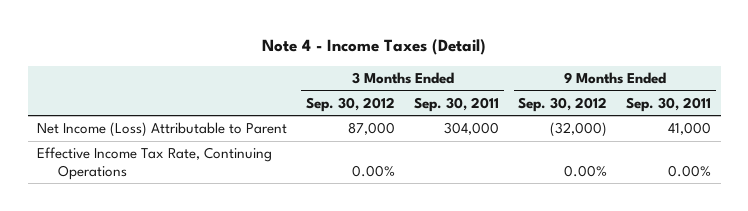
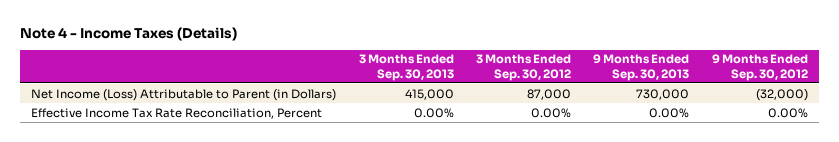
[262,38,487,55] Note 4 - Income Taxes (Detail) -> [20,27,238,42] Note 4 - Income Taxes (Details)
[414,96,500,112] Sep. 30, 2011 -> none
[626,96,712,112] Sep. 30, 2011 -> none
none -> [358,54,454,81] 3 Months Ended Sep. 30, 2013
none -> [593,54,690,81] 9 Months Ended Sep. 30, 2013
[37,122,288,138] Net Income (Loss) Attributable to Parent -> [31,88,337,101] Net Income (Loss) Attributable to Parent (in Dollars)
[37,147,273,180] Effective Income Tax Rate, Continuing Operations -> [31,107,323,119] Effective Income Tax Rate Reconciliation, Percent

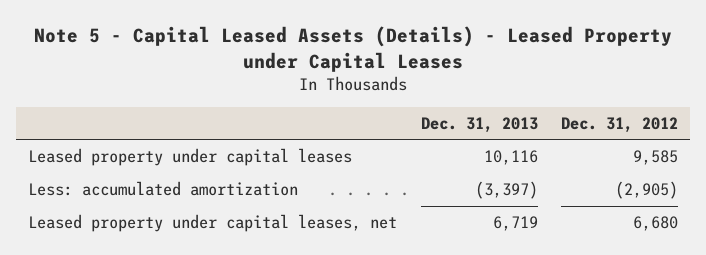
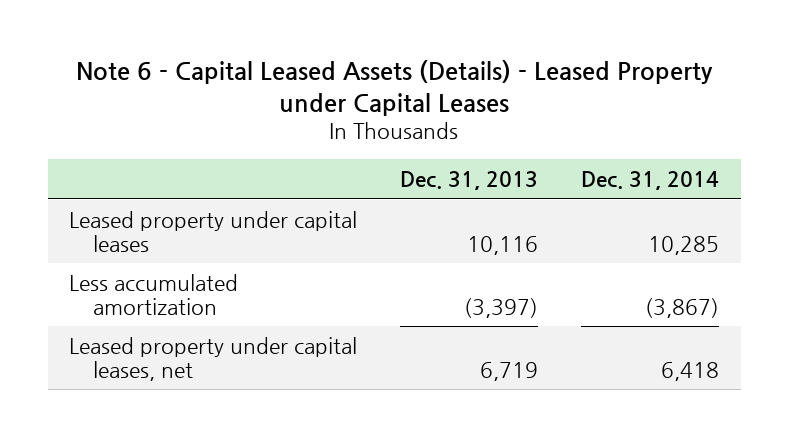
[34,25,673,72] Note 5 - Capital Leased Assets (Details) - Leased Property under Capital Leases -> [76,60,714,116] Note 6 - Capital Leased Assets (Details) - Leased Property under Capital Leases
[561,116,679,133] Dec. 31, 2012 -> none
none -> [581,170,720,190] Dec. 31, 2014
[27,181,298,197] Less: accumulated amortization -> [69,273,239,315] Less accumulated amortization

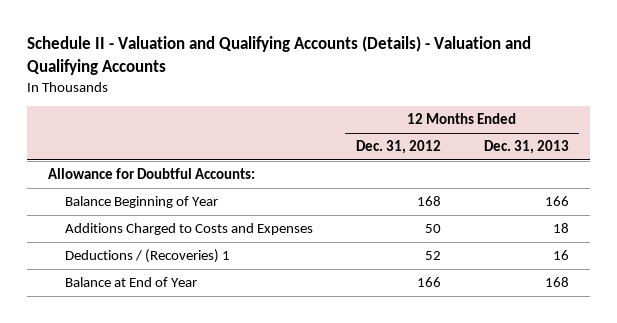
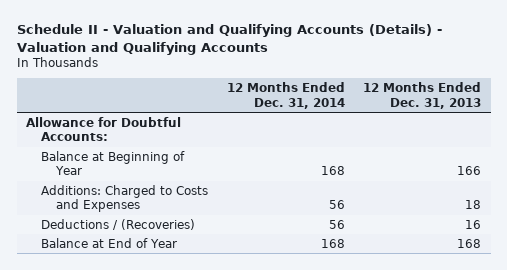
[355,140,441,155] Dec. 31, 2012 -> none
none -> [226,82,345,109] 12 Months Ended Dec. 31, 2014
[64,196,218,209] Balance Beginning of Year -> [40,150,185,176] Balance at Beginning of Year
[64,223,313,236] Additions Charged to Costs and Expenses -> [40,184,208,213] Additions: Charged to Costs and Expenses
[64,249,230,264] Deductions / (Recoveries) 1 -> [40,218,195,230] Deductions / (Recoveries)

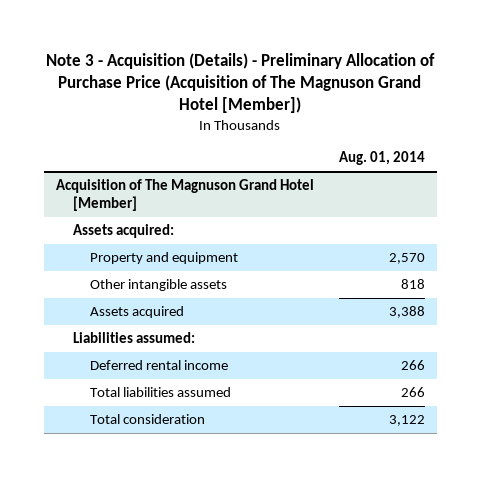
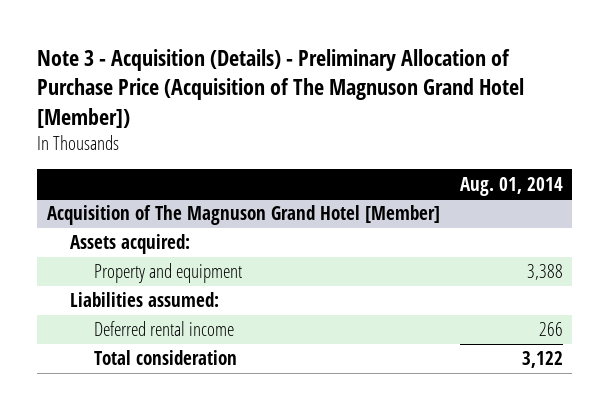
[89,279,227,292] Other intangible assets -> none
[89,306,184,319] Assets acquired -> none
[388,253,425,265] 2,570 -> [526,264,563,281] 3,388
[89,387,231,398] Total liabilities assumed -> none

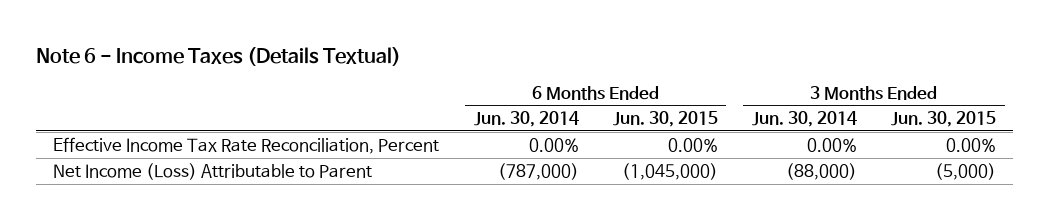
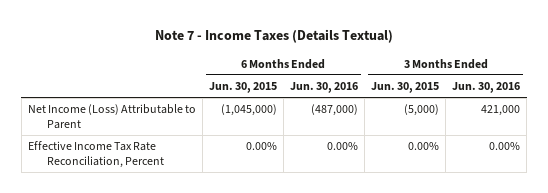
[36,46,402,66] Note 6 - Income Taxes (Details Textual) -> [155,29,394,44] Note 7 - Income Taxes (Details Textual)
[473,111,579,128] Jun. 30, 2014 -> none
[751,111,857,128] Jun. 30, 2014 -> none
none -> [290,82,359,94] Jun. 30, 2016
none -> [452,82,521,94] Jun. 30, 2016
[53,136,440,154] Effective Income Tax Rate Reconciliation, Percent -> [27,141,165,168] Effective Income Tax Rate Reconciliation, Percent

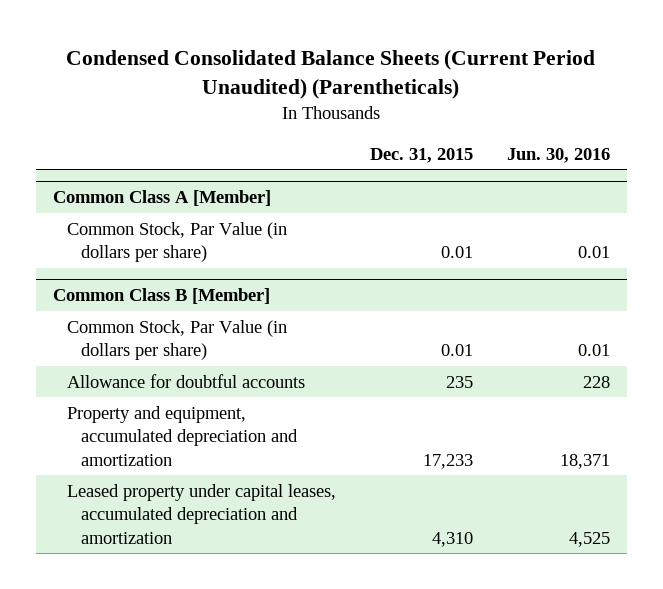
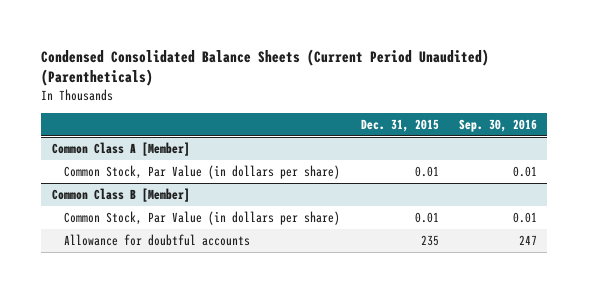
[506,147,610,163] Jun. 30, 2016 -> none
none -> [459,118,538,132] Sep. 30, 2016
[66,405,298,466] Property and equipment, accumulated depreciation and amortization -> none
[66,483,336,544] Leased property under capital leases, accumulated depreciation and amortization -> none

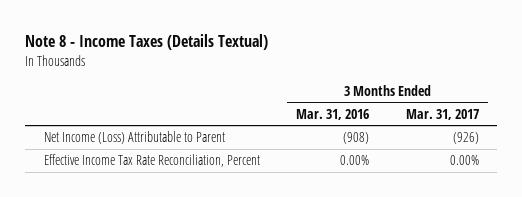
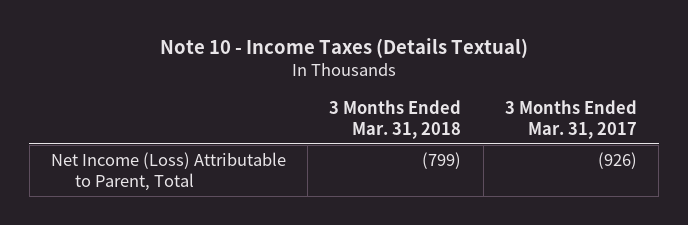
[25,33,269,50] Note 8 - Income Taxes (Details Textual) -> [159,38,528,59] Note 10 - Income Taxes (Details Textual)
[296,108,370,120] Mar. 31, 2016 -> none
none -> [329,99,462,139] 3 Months Ended Mar. 31, 2018
[43,154,260,168] Effective Income Tax Rate Reconciliation, Percent -> none
[43,131,225,145] Net Income (Loss) Attributable to Parent -> [50,152,286,192] Net Income (Loss) Attributable to Parent, Total

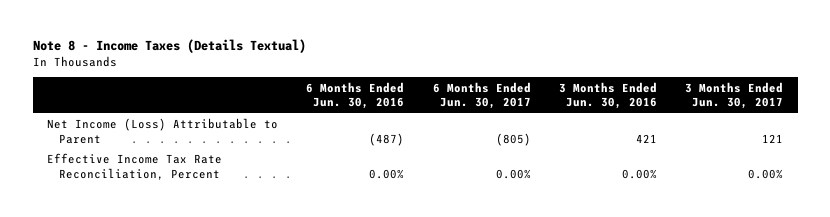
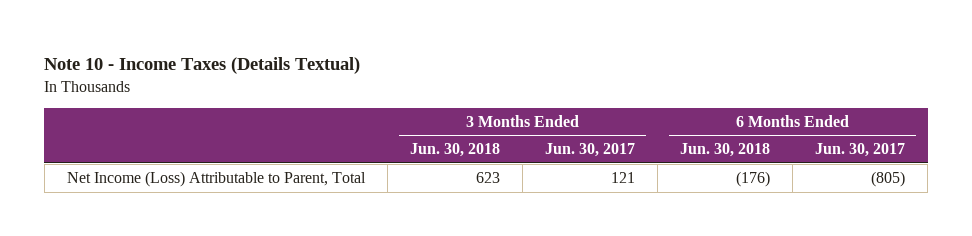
[32,39,306,54] Note 8 - Income Taxes (Details Textual) -> [44,56,361,74] Note 10 - Income Taxes (Details Textual)
[306,81,405,110] 6 Months Ended Jun. 30, 2016 -> none
[559,81,658,110] 3 Months Ended Jun. 30, 2016 -> none
none -> [409,143,500,158] Jun. 30, 2018
none -> [680,143,771,158] Jun. 30, 2018
[46,153,222,180] Effective Income Tax Rate Reconciliation, Percent -> none
[46,118,278,144] Net Income (Loss) Attributable to Parent -> [66,171,366,188] Net Income (Loss) Attributable to Parent, Total

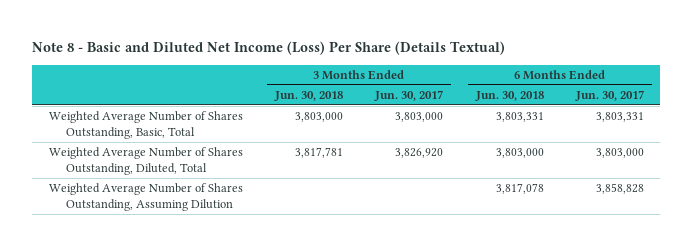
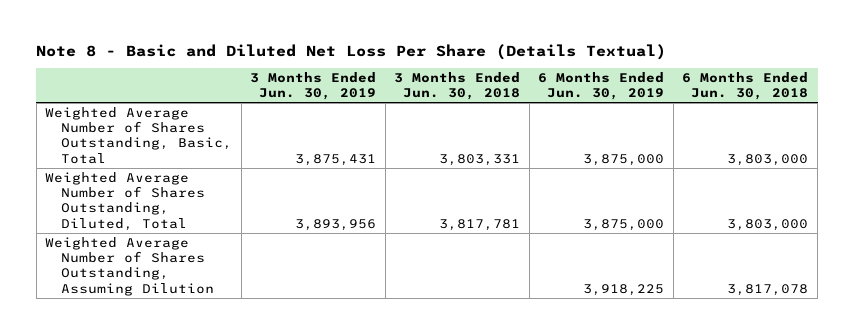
[32,41,506,56] Note 8 - Basic and Diluted Net Income (Loss) Per Share (Details Textual) -> [36,43,667,60] Note 8 - Basic and Diluted Net Loss Per Share (Details Textual)
[374,89,444,101] Jun. 30, 2017 -> none
[574,89,644,101] Jun. 30, 2017 -> none
none -> [250,71,377,101] 3 Months Ended Jun. 30, 2019
none -> [538,71,665,101] 6 Months Ended Jun. 30, 2019
[294,112,343,123] 3,803,000 -> [439,153,521,166] 3,803,331
[495,112,544,123] 3,803,331 -> [727,153,809,166] 3,803,000

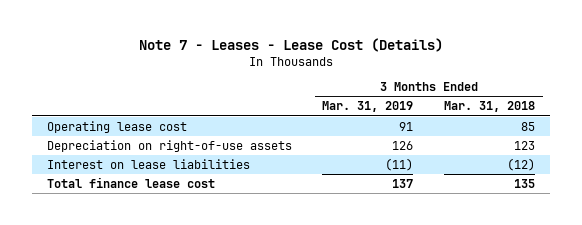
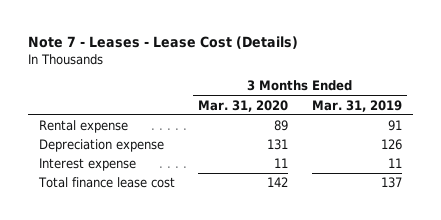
[443,101,535,113] Mar. 31, 2018 -> none
none -> [198,99,289,112] Mar. 31, 2020
[47,120,188,133] Operating lease cost -> [39,120,129,134] Rental expense
[47,139,293,152] Depreciation on right-of-use assets -> [39,139,165,153] Depreciation expense
[47,158,251,169] Interest on lease liabilities -> [39,158,137,172] Interest expense
[385,157,414,171] (11) -> [387,158,402,169] 11

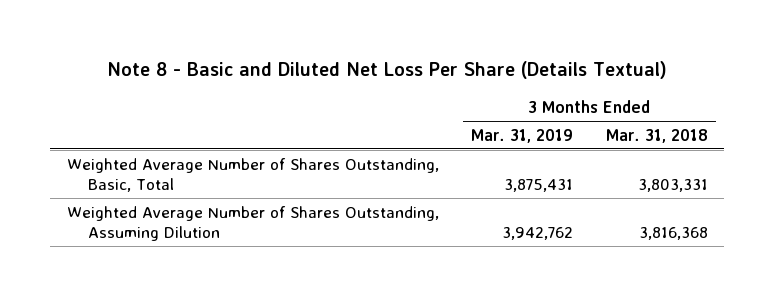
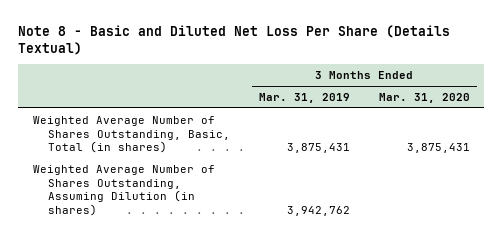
[605,128,708,143] Mar. 31, 2018 -> none
none -> [378,93,470,104] Mar. 31, 2020
[66,157,439,193] Weighted Average Number of Shares Outstanding, Basic, Total -> [32,116,231,154] Weighted Average Number of Shares Outstanding, Basic, Total (in shares)
[66,205,439,242] Weighted Average Number of Shares Outstanding, Assuming Dilution -> [32,165,215,216] Weighted Average Number of Shares Outstanding, Assuming Dilution (in shares)

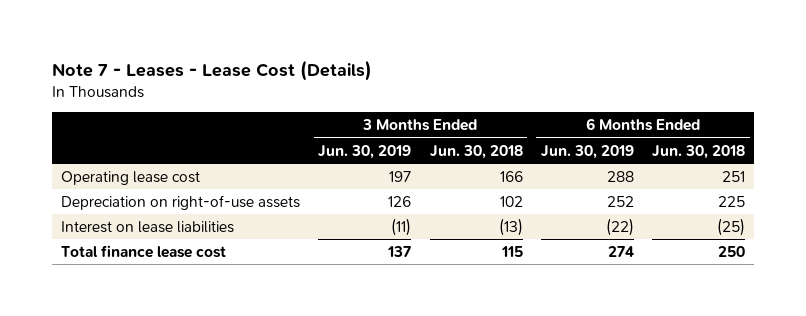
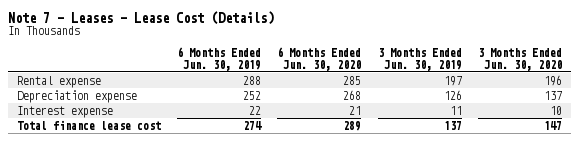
[429,144,523,159] Jun. 30, 2018 -> none
[652,144,746,159] Jun. 30, 2018 -> none
none -> [277,46,362,71] 6 Months Ended Jun. 30, 2020
none -> [478,47,563,71] 3 Months Ended Jun. 30, 2020
[61,170,201,185] Operating lease cost -> [16,75,101,88] Rental expense
[61,194,301,210] Depreciation on right-of-use assets -> [16,89,137,103] Depreciation expense
[61,220,235,233] Interest on lease liabilities -> [16,105,113,118] Interest expense
[391,217,412,236] (11) -> [449,105,462,115] 11
[605,217,634,236] (22) -> [249,105,262,115] 22

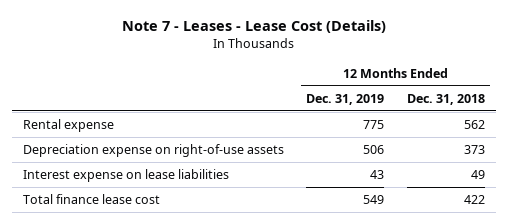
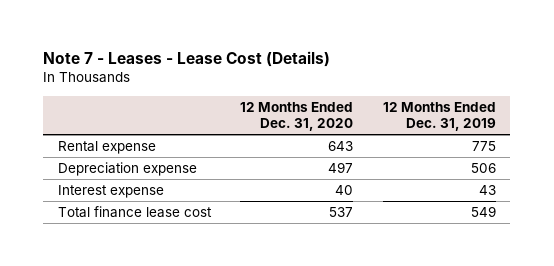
[406,93,485,105] Dec. 31, 2018 -> none
none -> [240,102,354,132] 12 Months Ended Dec. 31, 2020
[22,144,284,158] Depreciation expense on right-of-use assets -> [58,162,198,177] Depreciation expense
[22,169,229,183] Interest expense on lease liabilities -> [58,185,165,199] Interest expense

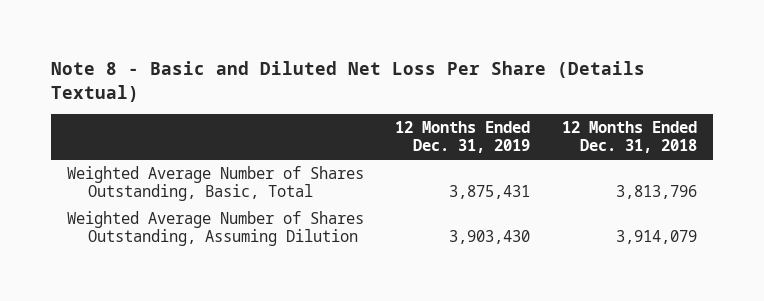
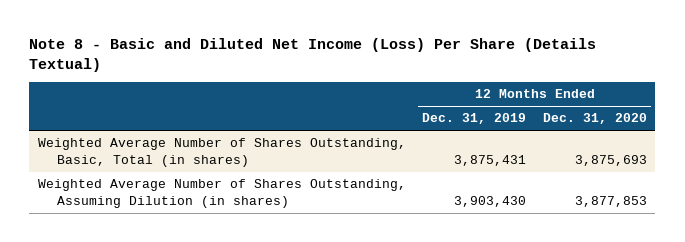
[51,60,646,102] Note 8 - Basic and Diluted Net Loss Per Share (Details Textual) -> [29,38,597,73] Note 8 - Basic and Diluted Net Income (Loss) Per Share (Details Textual)
[562,121,698,154] 12 Months Ended Dec. 31, 2018 -> none
none -> [542,113,647,125] Dec. 31, 2020
[66,166,364,202] Weighted Average Number of Shares Outstanding, Basic, Total -> [37,138,406,167] Weighted Average Number of Shares Outstanding, Basic, Total (in shares)
[66,211,364,247] Weighted Average Number of Shares Outstanding, Assuming Dilution -> [37,179,406,208] Weighted Average Number of Shares Outstanding, Assuming Dilution (in shares)

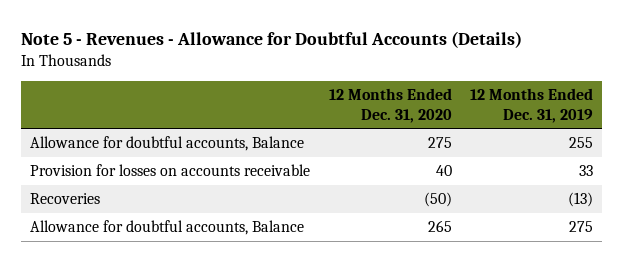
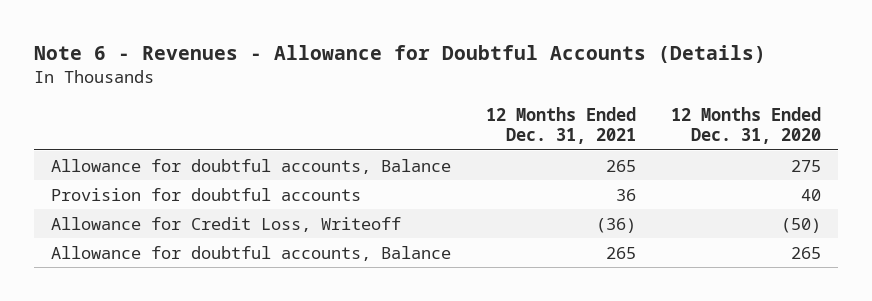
[21,31,523,49] Note 5 - Revenues - Allowance for Doubtful Accounts (Details) -> [33,45,766,64] Note 6 - Revenues - Allowance for Doubtful Accounts (Details)
[469,88,593,123] 12 Months Ended Dec. 31, 2019 -> none
none -> [485,107,636,145] 12 Months Ended Dec. 31, 2021
[30,193,101,205] Recoveries -> none
[30,164,311,177] Provision for losses on accounts receivable -> [51,187,362,201] Provision for doubtful accounts
none -> [51,216,402,232] Allowance for Credit Loss, Writeoff

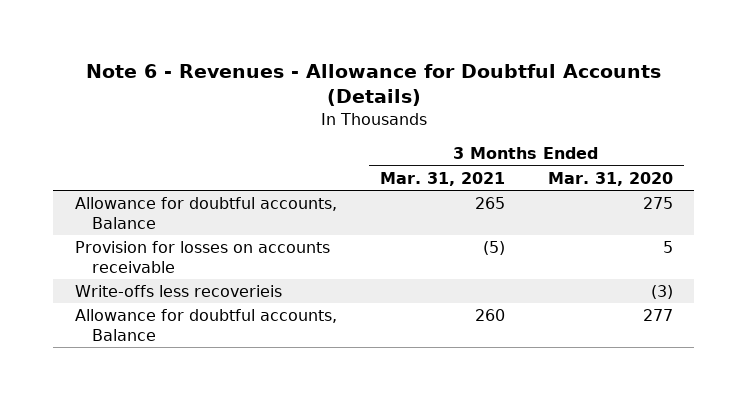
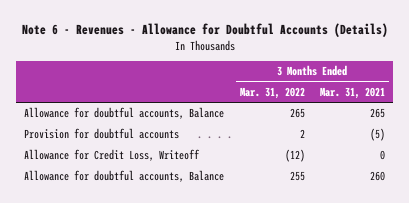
[547,171,673,186] Mar. 31, 2020 -> none
none -> [239,87,305,100] Mar. 31, 2022
[74,285,282,298] Write-offs less recoverieis -> none
[74,241,330,274] Provision for losses on accounts receivable -> [24,128,180,140] Provision for doubtful accounts
none -> [24,149,201,162] Allowance for Credit Loss, Writeoff

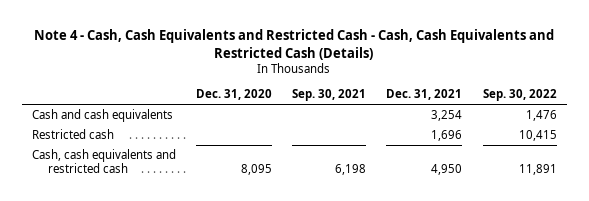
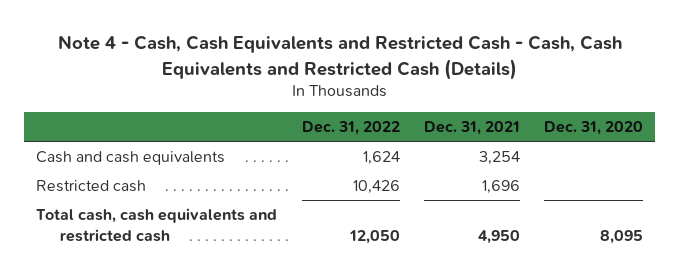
[292,89,367,102] Sep. 30, 2021 -> none
[482,89,557,102] Sep. 30, 2022 -> none
none -> [301,121,400,136] Dec. 31, 2022
[32,148,177,173] Cash, cash equivalents and restricted cash -> [36,207,278,242] Total cash, cash equivalents and restricted cash

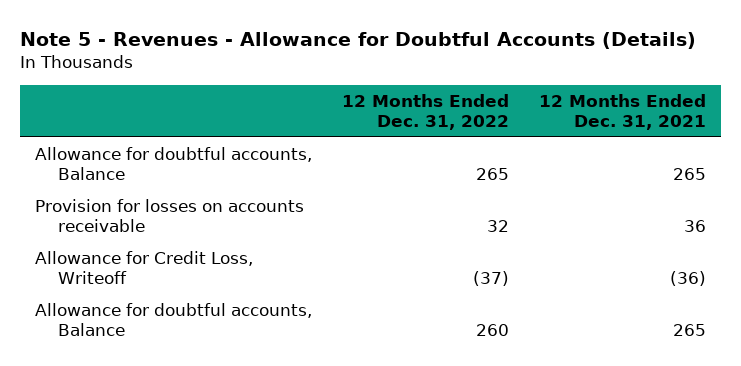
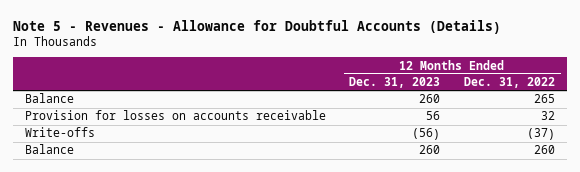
[538,93,706,130] 12 Months Ended Dec. 31, 2021 -> none
none -> [349,77,441,89] Dec. 31, 2023
[34,147,312,181] Allowance for doubtful accounts, Balance -> [24,93,74,104] Balance
[34,251,253,285] Allowance for Credit Loss, Writeoff -> [24,127,95,138] Write-offs
[34,303,312,337] Allowance for doubtful accounts, Balance -> [24,144,74,155] Balance

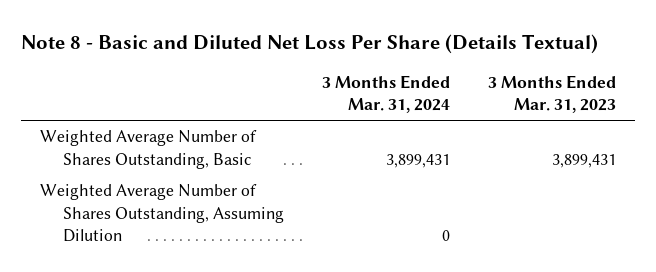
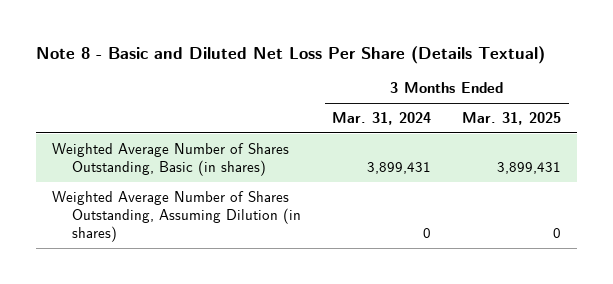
[487,74,616,114] 3 Months Ended Mar. 31, 2023 -> none
none -> [462,112,562,126] Mar. 31, 2025
[40,130,258,169] Weighted Average Number of Shares Outstanding, Basic -> [51,142,289,177] Weighted Average Number of Shares Outstanding, Basic (in shares)
[40,184,284,243] Weighted Average Number of Shares Outstanding, Assuming Dilution -> [51,190,302,243] Weighted Average Number of Shares Outstanding, Assuming Dilution (in shares)

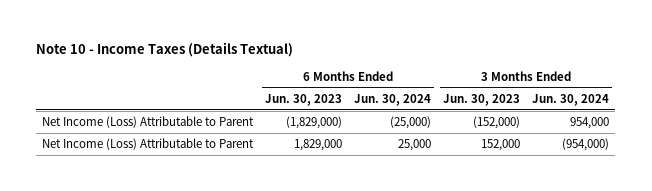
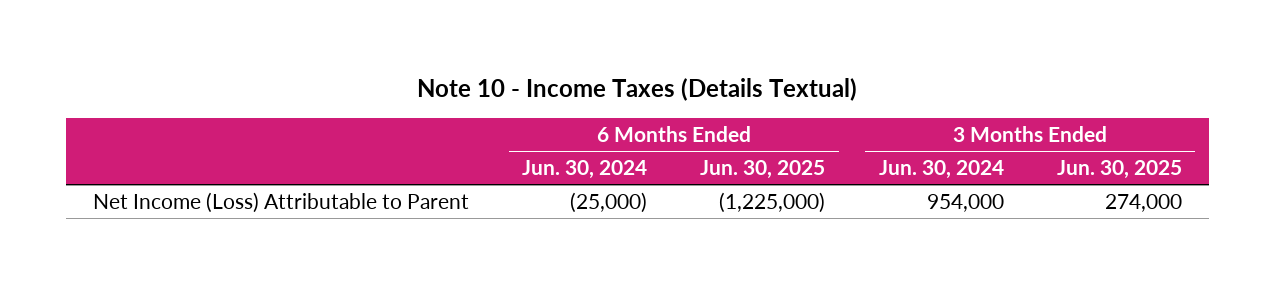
[265,93,343,106] Jun. 30, 2023 -> none
[443,93,521,106] Jun. 30, 2023 -> none
none -> [700,160,826,180] Jun. 30, 2025
none -> [1057,160,1183,180] Jun. 30, 2025
[42,138,255,151] Net Income (Loss) Attributable to Parent -> none

